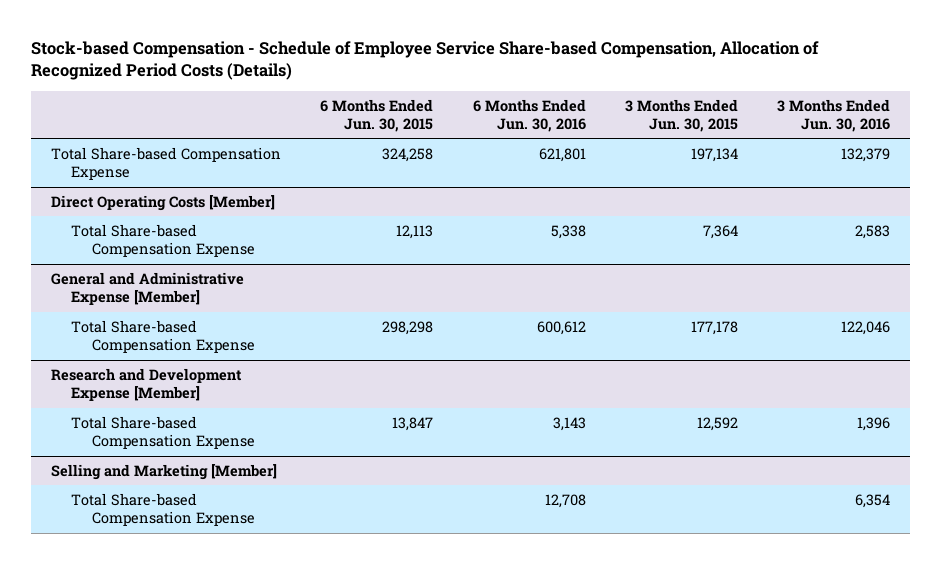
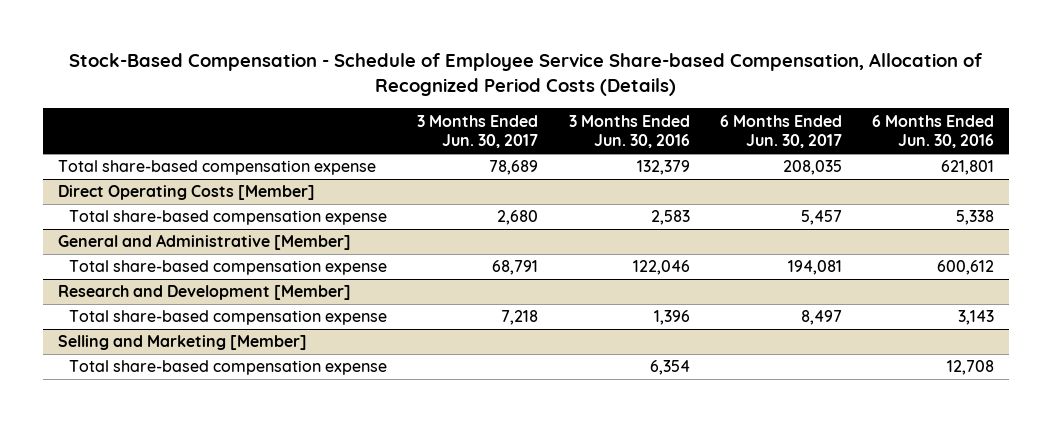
[31,40,820,81] Stock-based Compensation - Schedule of Employee Service Share-based Compensation, Allocation of Recognized Period Costs (Details) -> [68,53,982,97] Stock-Based Compensation - Schedule of Employee Service Share-based Compensation, Allocation of Recognized Period Costs (Details)
[320,98,434,133] 6 Months Ended Jun. 30, 2015 -> none
[624,98,738,133] 3 Months Ended Jun. 30, 2015 -> none
none -> [417,114,539,149] 3 Months Ended Jun. 30, 2017
none -> [719,114,842,149] 6 Months Ended Jun. 30, 2017
[50,146,281,181] Total Share-based Compensation Expense -> [57,160,376,176] Total share-based compensation expense
[71,223,255,258] Total Share-based Compensation Expense -> [69,210,388,226] Total share-based compensation expense
[50,271,244,306] General and Administrative Expense [Member] -> [57,234,351,251] General and Administrative [Member]
[71,319,255,354] Total Share-based Compensation Expense -> [69,260,388,276] Total share-based compensation expense
[50,367,242,402] Research and Development Expense [Member] -> [57,285,351,301] Research and Development [Member]
[71,415,255,450] Total Share-based Compensation Expense -> [69,310,388,326] Total share-based compensation expense
[71,492,255,527] Total Share-based Compensation Expense -> [69,360,388,376] Total share-based compensation expense

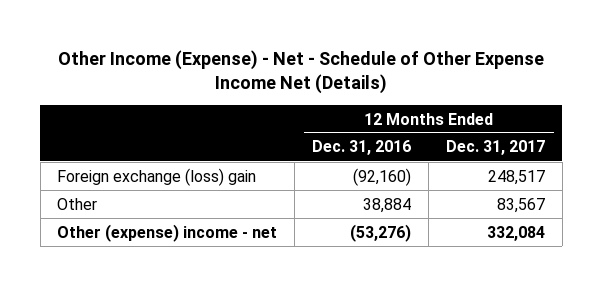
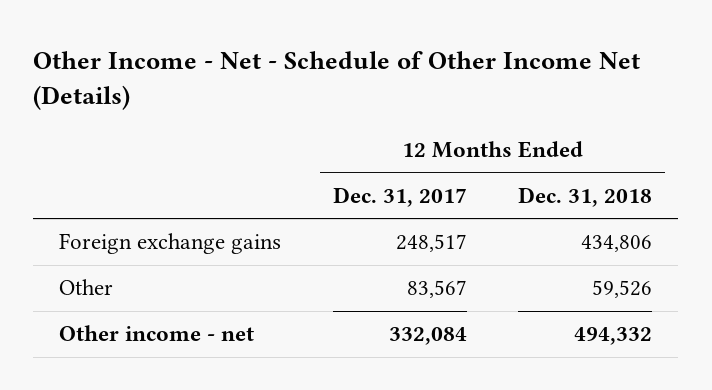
[58,49,545,95] Other Income (Expense) - Net - Schedule of Other Expense Income Net (Details) -> [33,50,641,111] Other Income - Net - Schedule of Other Income Net (Details)
[312,140,412,156] Dec. 31, 2016 -> none
none -> [518,186,653,207] Dec. 31, 2018
[57,167,257,186] Foreign exchange (loss) gain -> [59,233,282,255] Foreign exchange gains
[57,223,278,242] Other (expense) income - net -> [59,325,255,342] Other income - net

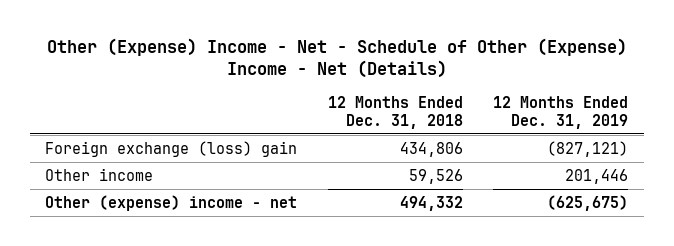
[33,50,641,111] Other Income - Net - Schedule of Other Income Net (Details) -> [46,37,627,79] Other (Expense) Income - Net - Schedule of Other (Expense) Income - Net (Details)
[332,186,467,207] Dec. 31, 2017 -> none
none -> [493,96,629,129] 12 Months Ended Dec. 31, 2019
[59,233,282,255] Foreign exchange gains -> [45,140,298,157] Foreign exchange (loss) gain
[59,279,114,296] Other -> [45,167,154,181] Other income
[59,325,255,342] Other income - net -> [45,194,298,211] Other (expense) income - net

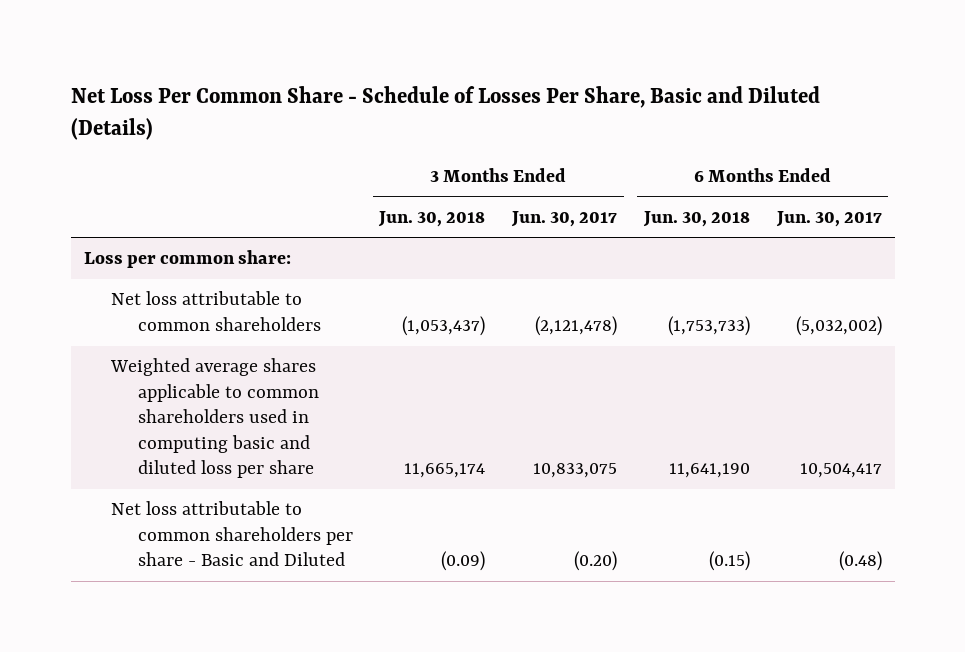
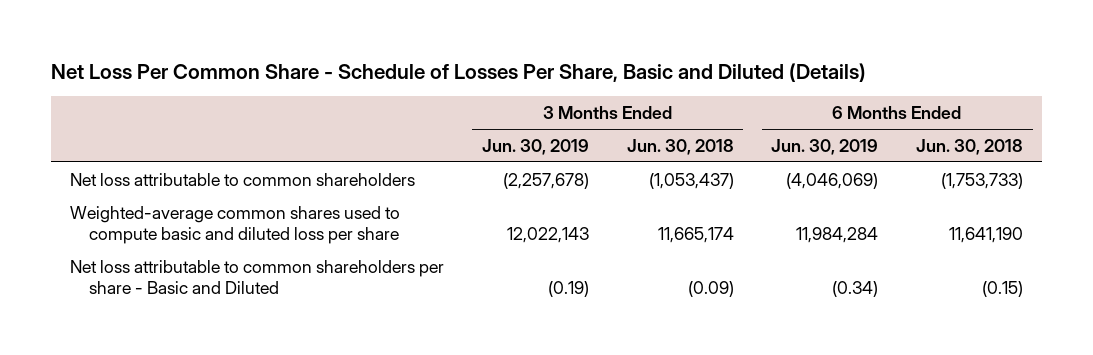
[511,210,618,227] Jun. 30, 2017 -> none
[775,210,882,227] Jun. 30, 2017 -> none
none -> [481,139,589,156] Jun. 30, 2019
none -> [771,139,879,156] Jun. 30, 2019
[83,250,291,269] Loss per common share: -> none
[109,358,319,479] Weighted average shares applicable to common shareholders used in computing basic and diluted loss per share -> [69,205,400,244] Weighted-average common shares used to compute basic and diluted loss per share

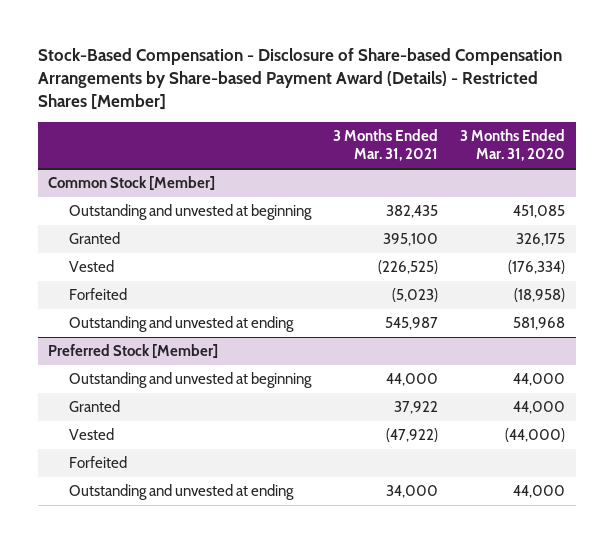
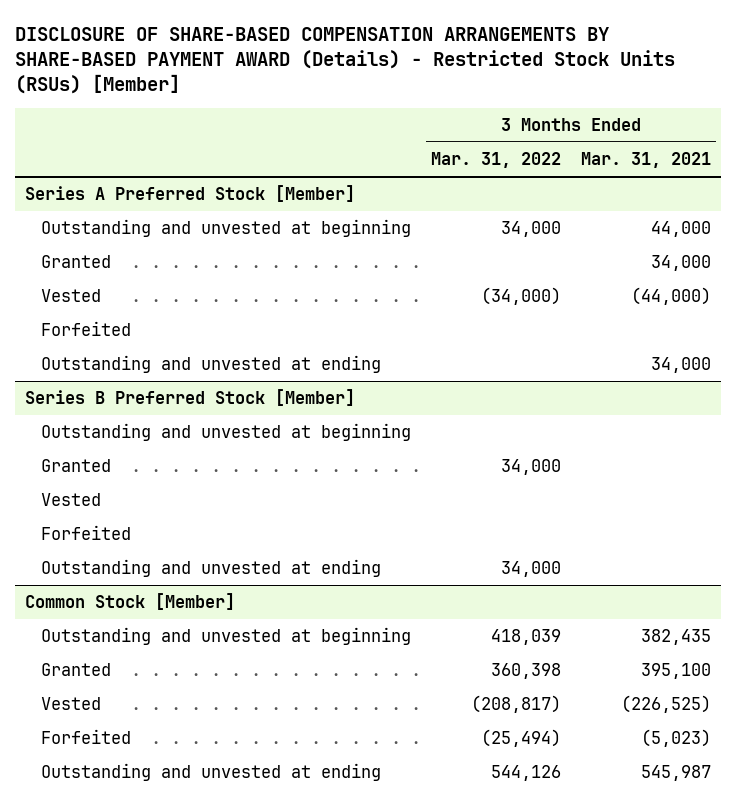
[37,47,562,110] Stock-Based Compensation - Disclosure of Share-based Compensation Arrangements by Share-based Payment Award (Details) - Restricted Shares [Member] -> [15,26,676,95] DISCLOSURE OF SHARE-BASED COMPENSATION ARRANGEMENTS BY SHARE-BASED PAYMENT AWARD (Details) - Restricted Stock Units (RSUs) [Member]
[459,128,565,162] 3 Months Ended Mar. 31, 2020 -> none
none -> [430,152,561,169] Mar. 31, 2022
none -> [25,185,356,203] Series A Preferred Stock [Member]
none -> [41,219,412,238] Outstanding and unvested at beginning
none -> [41,255,112,269] Granted
none -> [41,289,102,303] Vested
none -> [41,321,132,337] Forfeited
none -> [41,355,382,374] Outstanding and unvested at ending
none -> [25,389,356,407] Series B Preferred Stock [Member]
none -> [41,423,412,442] Outstanding and unvested at beginning
none -> [41,459,112,473] Granted
none -> [41,493,102,507] Vested
none -> [41,525,132,541] Forfeited
none -> [41,559,382,578] Outstanding and unvested at ending
[48,344,219,359] Preferred Stock [Member] -> none
[69,372,313,389] Outstanding and unvested at beginning -> none
[69,400,121,413] Granted -> none
[69,428,115,441] Vested -> none
[69,456,128,469] Forfeited -> none
[69,484,295,501] Outstanding and unvested at ending -> none

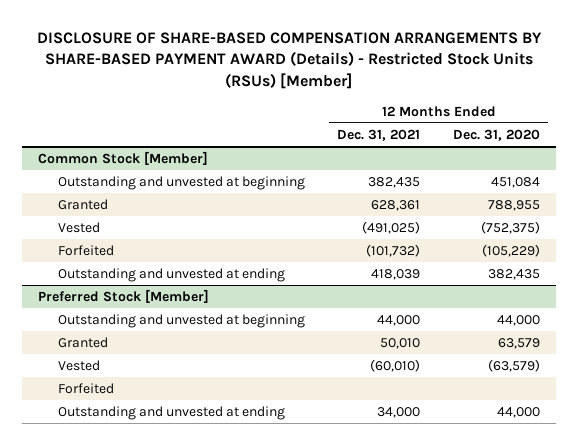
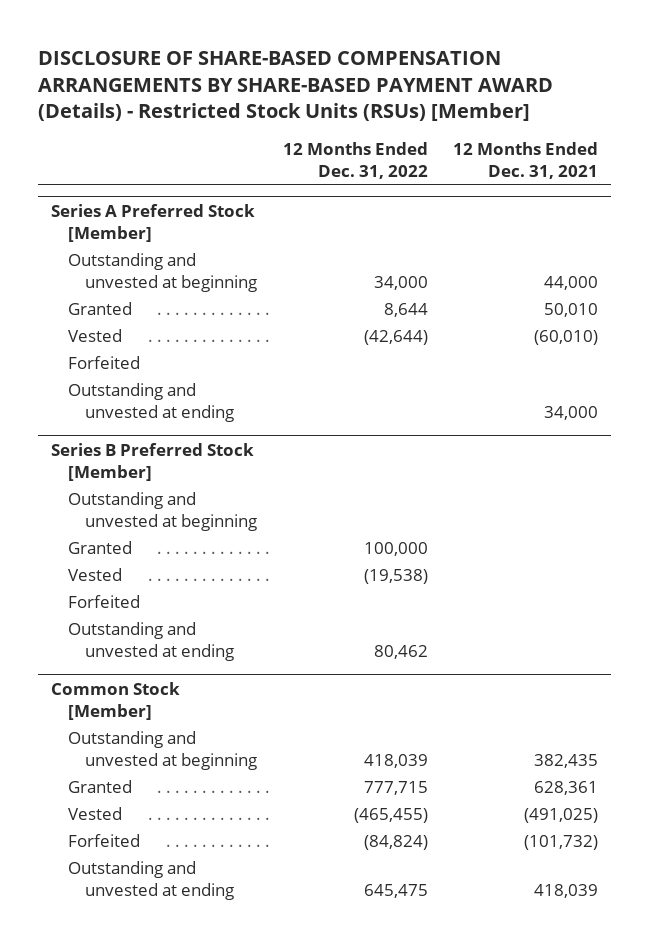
[453,128,541,141] Dec. 31, 2020 -> none
none -> [282,142,428,180] 12 Months Ended Dec. 31, 2022
none -> [51,203,256,242] Series A Preferred Stock [Member]
none -> [68,252,257,292] Outstanding and unvested at beginning
none -> [68,301,133,315] Granted
none -> [68,328,123,342] Vested
none -> [68,355,141,369] Forfeited
none -> [68,382,234,422] Outstanding and unvested at ending
none -> [51,442,255,481] Series B Preferred Stock [Member]
none -> [68,491,257,531] Outstanding and unvested at beginning
none -> [68,540,133,554] Granted
none -> [68,567,123,581] Vested
none -> [68,594,141,608] Forfeited
none -> [68,621,234,661] Outstanding and unvested at ending
[37,288,209,303] Preferred Stock [Member] -> none
[57,313,305,328] Outstanding and unvested at beginning -> none
[57,336,108,348] Granted -> none
[57,359,100,371] Vested -> none
[57,382,114,394] Forfeited -> none
[57,405,285,420] Outstanding and unvested at ending -> none

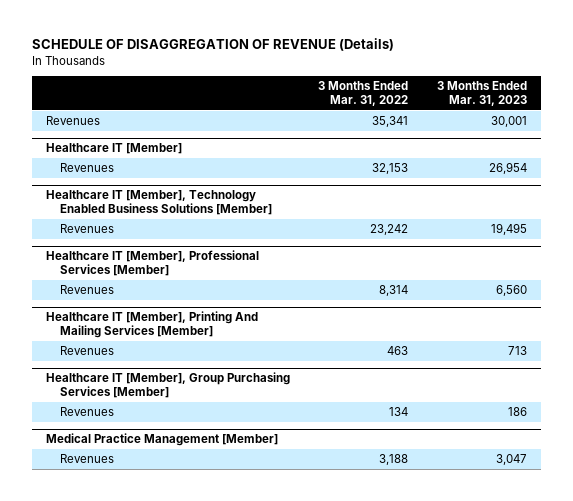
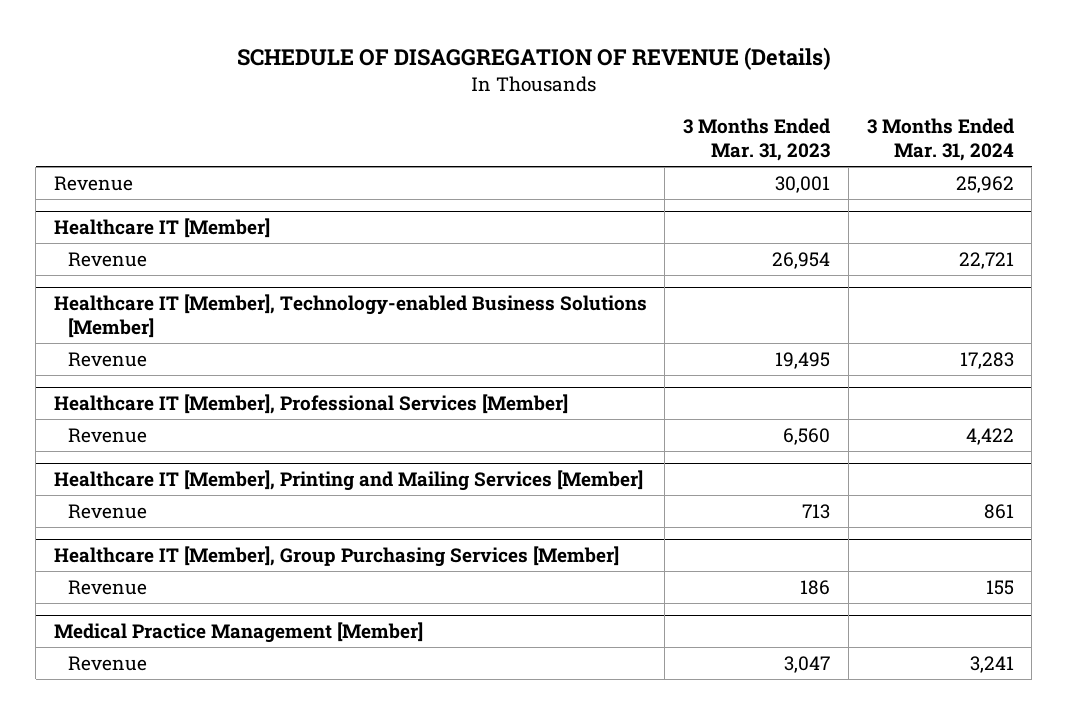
[318,80,409,107] 3 Months Ended Mar. 31, 2022 -> none
none -> [866,118,1014,162] 3 Months Ended Mar. 31, 2024
[46,115,101,125] Revenues -> [53,175,133,191] Revenue
[60,162,115,172] Revenues -> [68,251,148,267] Revenue
[46,190,273,216] Healthcare IT [Member], Technology Enabled Business Solutions [Member] -> [53,293,647,338] Healthcare IT [Member], Technology-enabled Business Solutions [Member]
[60,223,115,233] Revenues -> [68,351,148,367] Revenue
[60,284,115,294] Revenues -> [68,427,148,443] Revenue
[46,311,259,339] Healthcare IT [Member], Printing And Mailing Services [Member] -> [53,469,643,491] Healthcare IT [Member], Printing and Mailing Services [Member]
[60,345,115,355] Revenues -> [68,503,148,519] Revenue
[60,406,115,416] Revenues -> [68,579,148,595] Revenue
[60,453,115,463] Revenues -> [68,655,148,671] Revenue

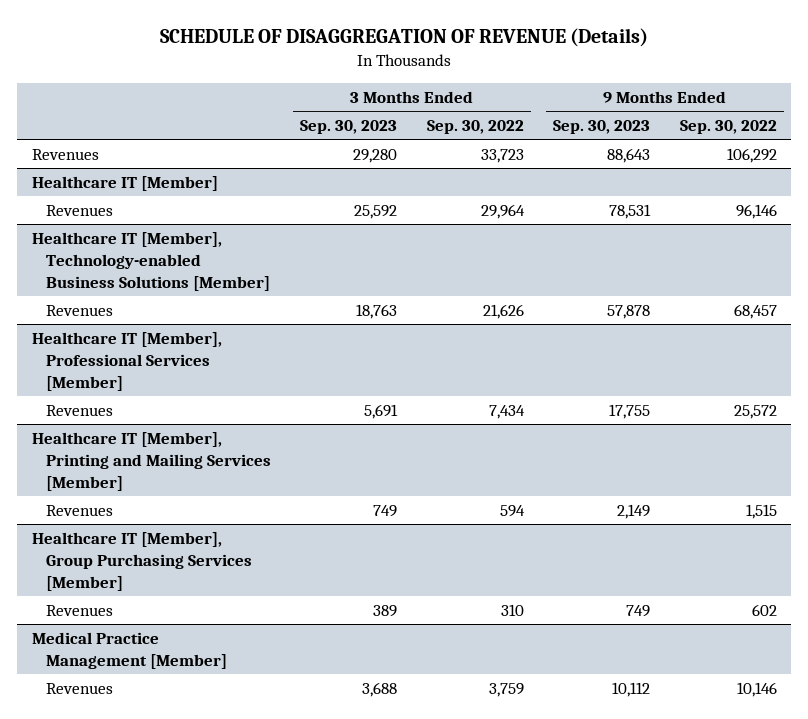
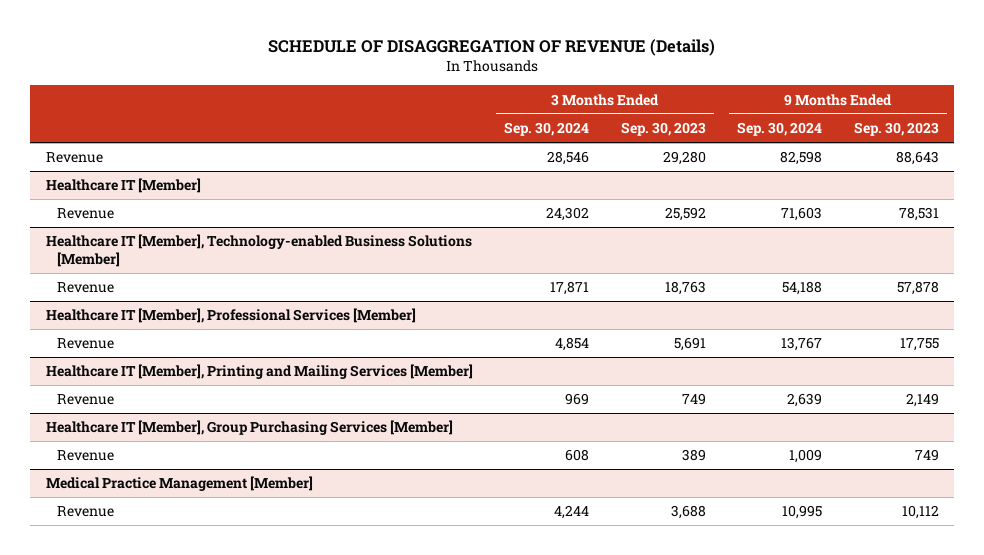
[426,120,524,135] Sep. 30, 2022 -> none
[679,120,777,135] Sep. 30, 2022 -> none
none -> [504,122,590,137] Sep. 30, 2024
none -> [737,122,823,137] Sep. 30, 2024
[31,148,99,160] Revenues -> [45,152,103,164] Revenue
[45,204,113,216] Revenues -> [57,208,115,220] Revenue
[45,304,113,316] Revenues -> [57,282,115,294] Revenue
[45,404,113,416] Revenues -> [57,338,115,350] Revenue
[45,504,113,516] Revenues -> [57,394,115,406] Revenue
[45,604,113,616] Revenues -> [57,450,115,462] Revenue
[45,682,113,694] Revenues -> [57,506,115,518] Revenue

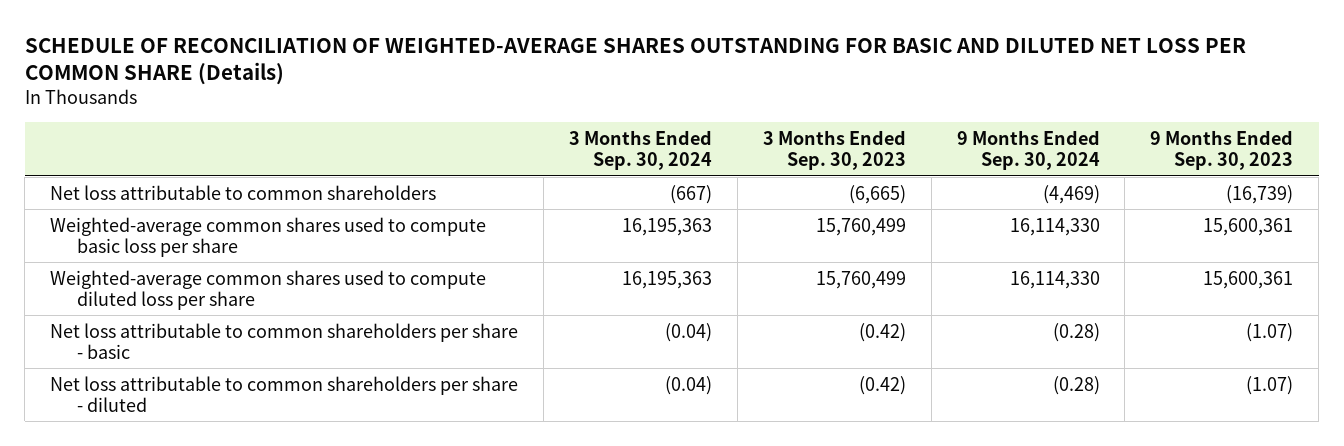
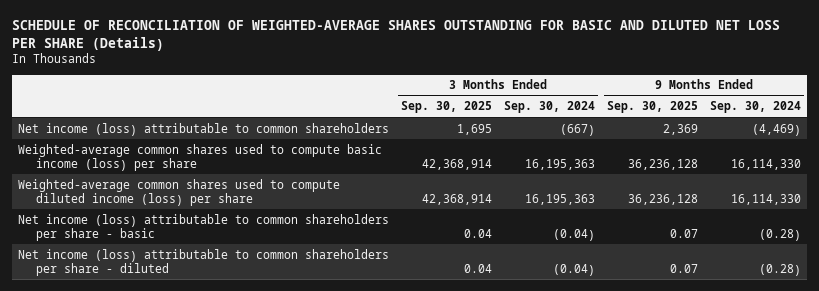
[24,37,1246,86] SCHEDULE OF RECONCILIATION OF WEIGHTED-AVERAGE SHARES OUTSTANDING FOR BASIC AND DILUTED NET LOSS PER COMMON SHARE (Details) -> [12,20,781,51] SCHEDULE OF RECONCILIATION OF WEIGHTED-AVERAGE SHARES OUTSTANDING FOR BASIC AND DILUTED NET LOSS PER SHARE (Details)
[762,129,906,171] 3 Months Ended Sep. 30, 2023 -> none
[1150,129,1294,171] 9 Months Ended Sep. 30, 2023 -> none
none -> [401,101,493,114] Sep. 30, 2025
none -> [607,101,699,114] Sep. 30, 2025
[50,184,437,200] Net loss attributable to common shareholders -> [18,122,390,136] Net income (loss) attributable to common shareholders
[50,216,487,257] Weighted-average common shares used to compute basic loss per share -> [18,143,383,171] Weighted-average common shares used to compute basic income (loss) per share
[50,269,487,310] Weighted-average common shares used to compute diluted loss per share -> [18,178,341,206] Weighted-average common shares used to compute diluted income (loss) per share
[50,322,519,359] Net loss attributable to common shareholders per share - basic -> [18,213,390,241] Net income (loss) attributable to common shareholders per share - basic
[50,375,519,412] Net loss attributable to common shareholders per share - diluted -> [18,248,390,276] Net income (loss) attributable to common shareholders per share - diluted

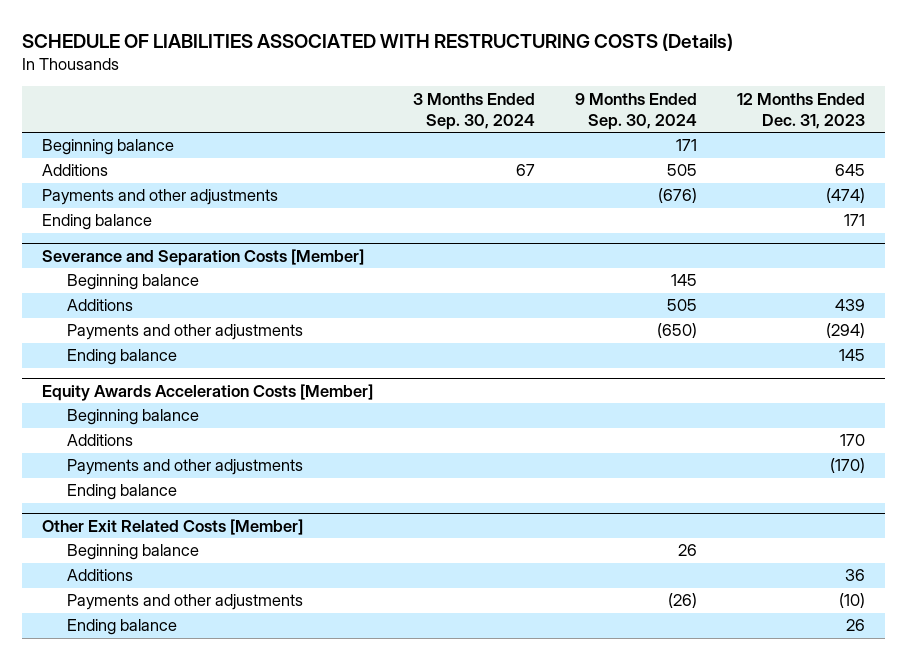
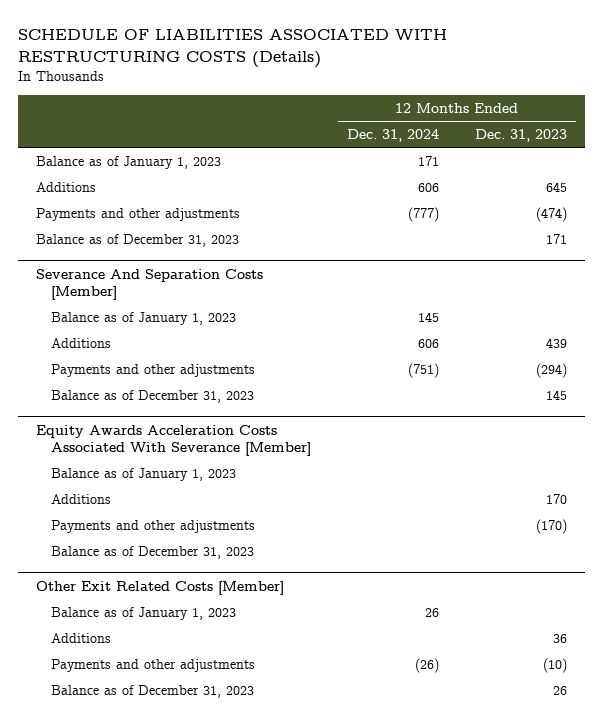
[413,92,536,130] 3 Months Ended Sep. 30, 2024 -> none
[574,92,697,130] 9 Months Ended Sep. 30, 2024 -> none
none -> [346,129,439,143] Dec. 31, 2024
[42,139,175,156] Beginning balance -> [36,155,222,169] Balance as of January 1, 2023
[42,214,153,231] Ending balance -> [36,233,240,247] Balance as of December 31, 2023
[42,248,365,266] Severance and Separation Costs [Member] -> [36,268,264,301] Severance And Separation Costs [Member]
[67,274,200,291] Beginning balance -> [50,311,236,325] Balance as of January 1, 2023
[67,349,178,366] Ending balance -> [50,389,254,403] Balance as of December 31, 2023
[42,383,374,401] Equity Awards Acceleration Costs [Member] -> [36,424,311,457] Equity Awards Acceleration Costs Associated With Severance [Member]
[67,409,200,426] Beginning balance -> [50,467,236,481] Balance as of January 1, 2023
[67,484,178,501] Ending balance -> [50,545,254,559] Balance as of December 31, 2023
[67,544,200,561] Beginning balance -> [50,606,236,620] Balance as of January 1, 2023
[67,619,178,636] Ending balance -> [50,684,254,698] Balance as of December 31, 2023

